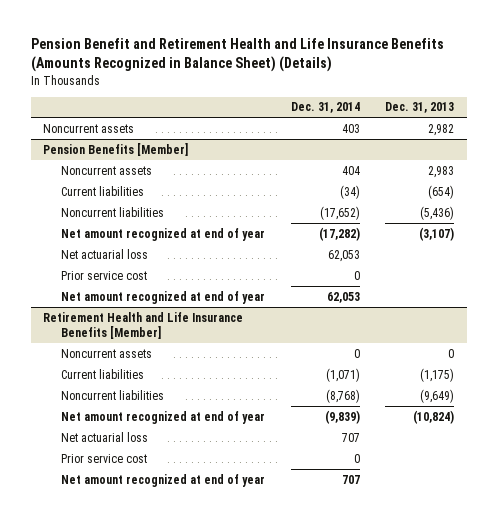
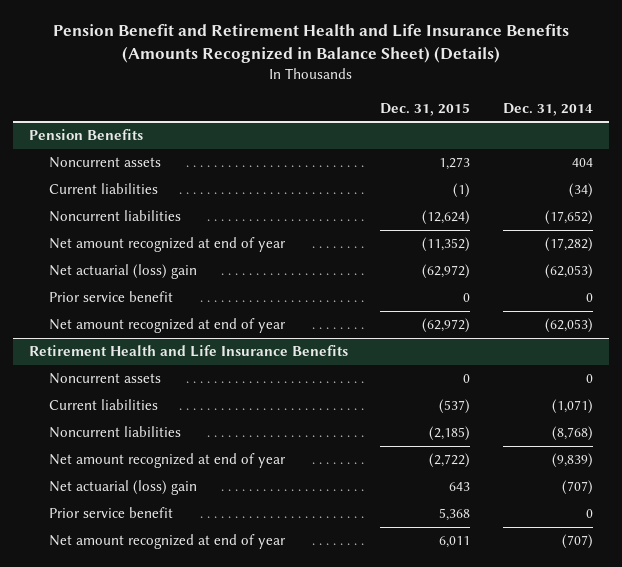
[385,102,455,114] Dec. 31, 2013 -> none
none -> [380,102,471,116] Dec. 31, 2015
[43,123,135,133] Noncurrent assets -> none
[43,142,189,156] Pension Benefits [Member] -> [29,129,144,141] Pension Benefits
[61,248,149,259] Net actuarial loss -> [49,264,198,280] Net actuarial (loss) gain
[327,249,360,262] 62,053 -> [544,264,593,280] (62,053)
[61,270,148,280] Prior service cost -> [49,291,174,303] Prior service benefit
[326,291,360,303] 62,053 -> [544,318,593,334] (62,053)
[43,311,244,339] Retirement Health and Life Insurance Benefits [Member] -> [29,345,349,358] Retirement Health and Life Insurance Benefits
[61,431,149,442] Net actuarial loss -> [49,480,198,496] Net actuarial (loss) gain
[341,432,360,442] 707 -> [561,480,593,496] (707)
[61,453,148,463] Prior service cost -> [49,507,174,519] Prior service benefit
[341,474,360,484] 707 -> [561,534,593,550] (707)

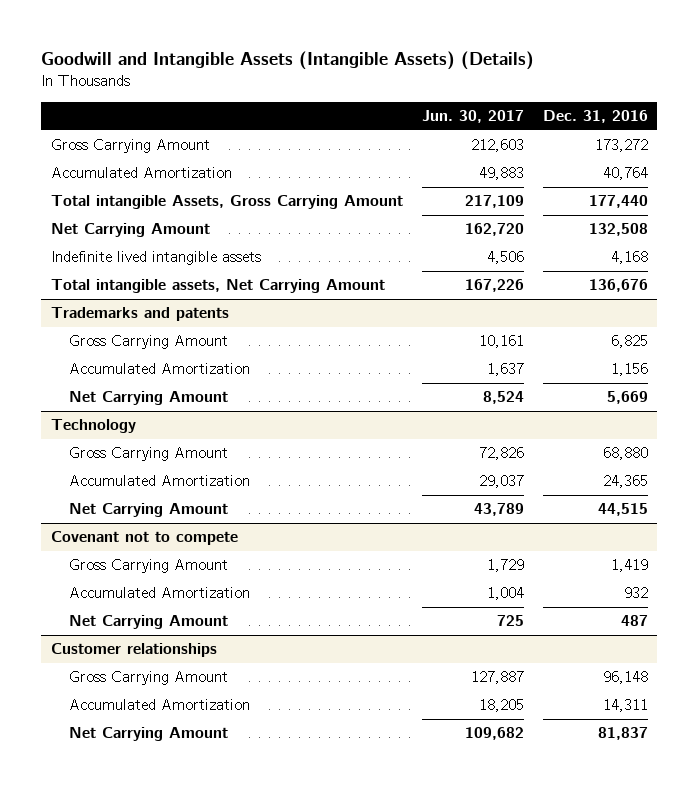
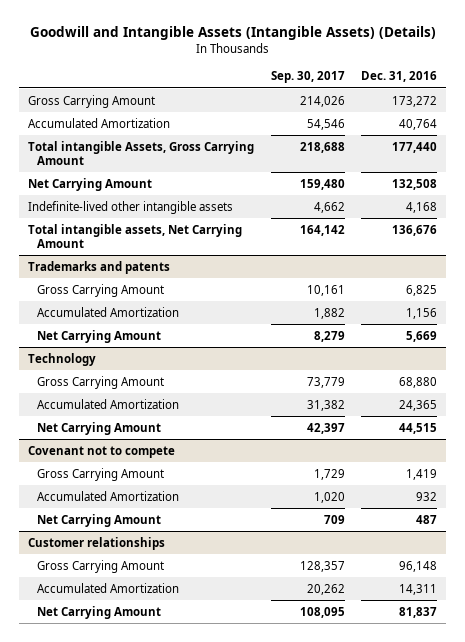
[421,110,524,124] Jun. 30, 2017 -> none
none -> [270,71,345,84] Sep. 30, 2017
[50,251,261,266] Indefinite lived intangible assets -> [27,200,233,214] Indefinite-lived other intangible assets

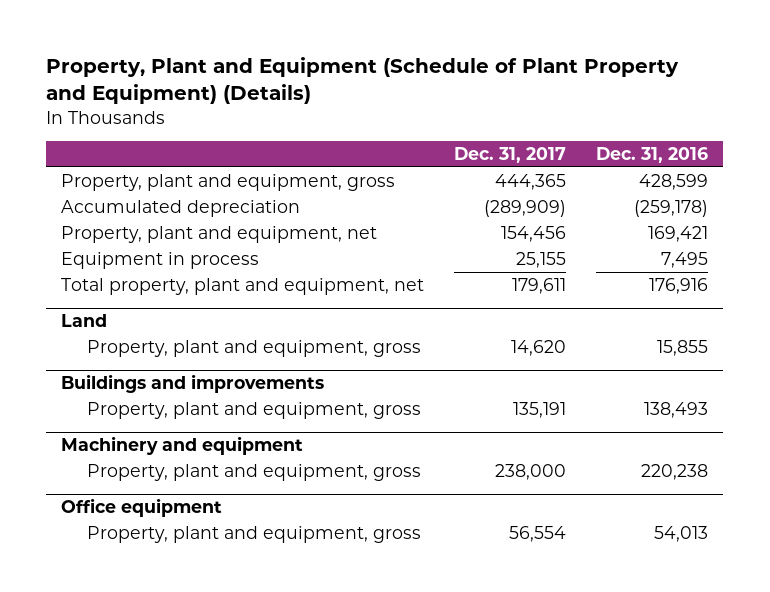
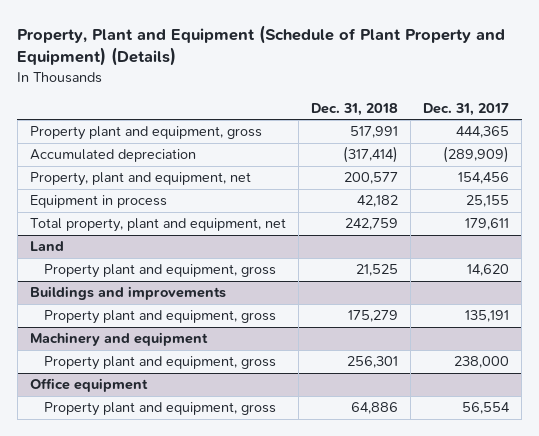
[596,147,709,164] Dec. 31, 2016 -> none
none -> [311,102,399,116] Dec. 31, 2018
[61,173,396,191] Property, plant and equipment, gross -> [29,126,262,141] Property plant and equipment, gross
[87,339,422,357] Property, plant and equipment, gross -> [43,264,276,279] Property plant and equipment, gross
[87,401,422,419] Property, plant and equipment, gross -> [43,310,276,325] Property plant and equipment, gross
[87,463,422,481] Property, plant and equipment, gross -> [43,356,276,371] Property plant and equipment, gross
[87,525,422,543] Property, plant and equipment, gross -> [43,402,276,417] Property plant and equipment, gross

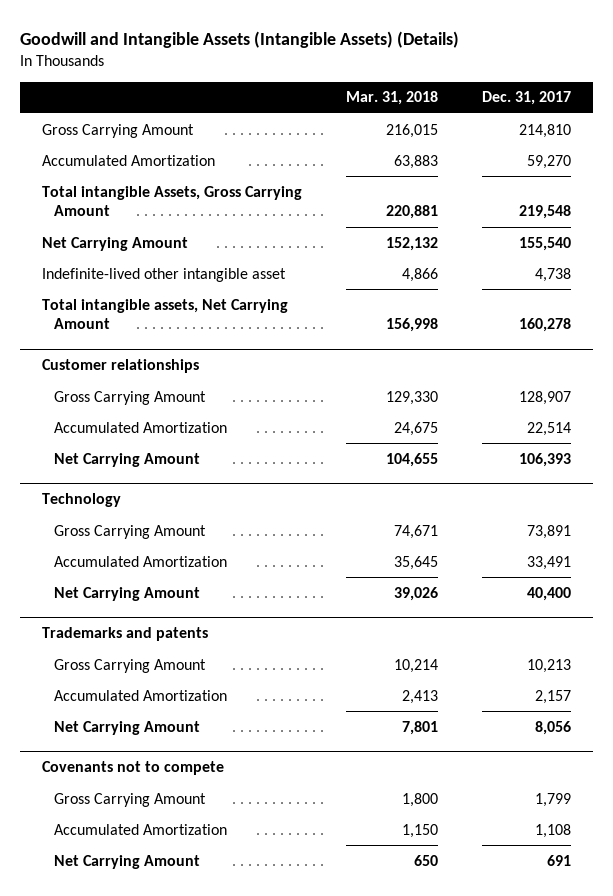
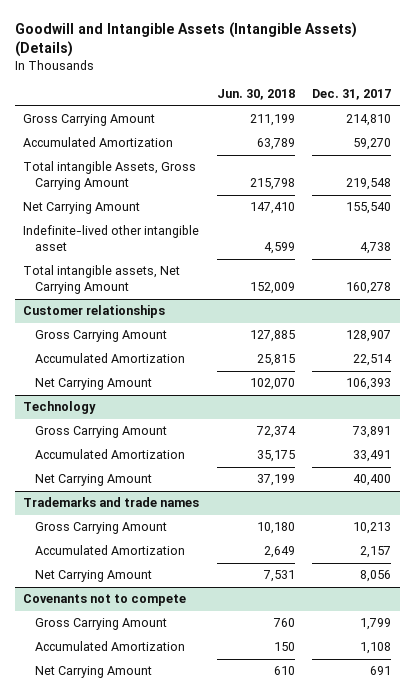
[346,91,439,106] Mar. 31, 2018 -> none
none -> [216,89,295,101] Jun. 30, 2018
[42,627,209,642] Trademarks and patents -> [23,497,200,508] Trademarks and trade names

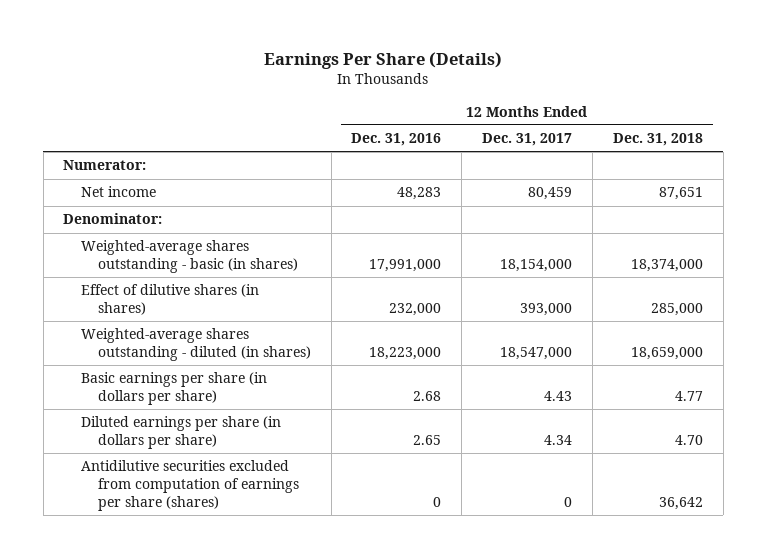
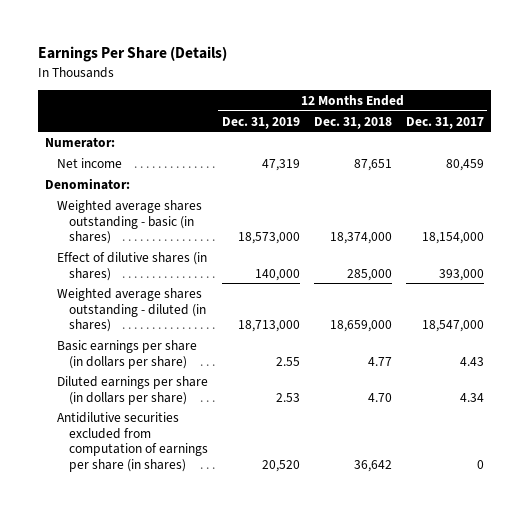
[351,133,442,147] Dec. 31, 2016 -> none
none -> [221,116,300,129] Dec. 31, 2019
[80,240,298,274] Weighted-average shares outstanding - basic (in shares) -> [56,199,202,245] Weighted average shares outstanding - basic (in shares)
[80,328,311,362] Weighted-average shares outstanding - diluted (in shares) -> [56,287,206,333] Weighted average shares outstanding - diluted (in shares)
[80,460,299,512] Antidilutive securities excluded from computation of earnings per share (shares) -> [56,411,208,473] Antidilutive securities excluded from computation of earnings per share (in shares)

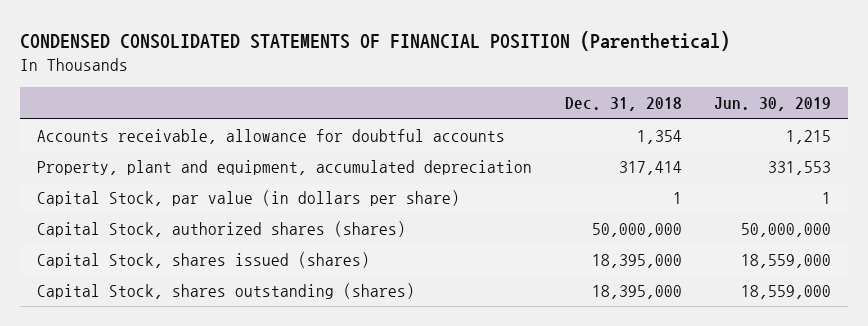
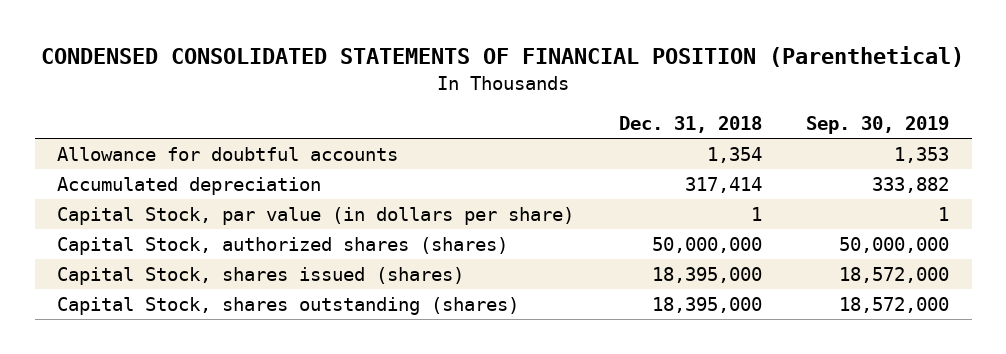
[714,97,832,112] Jun. 30, 2019 -> none
none -> [806,116,950,135] Sep. 30, 2019
[36,129,505,145] Accounts receivable, allowance for doubtful accounts -> [57,146,399,161] Allowance for doubtful accounts
[36,160,532,176] Property, plant and equipment, accumulated depreciation -> [57,176,322,195] Accumulated depreciation

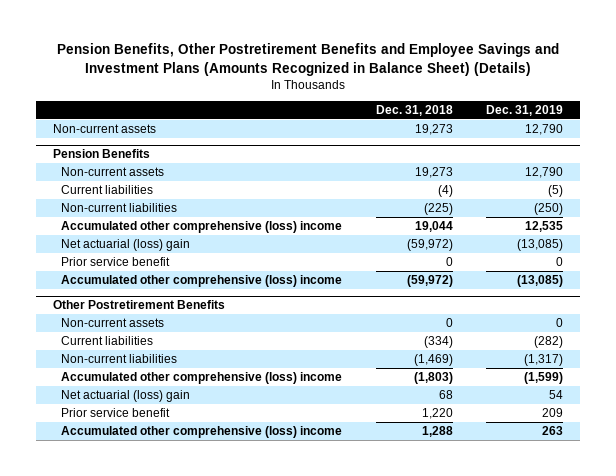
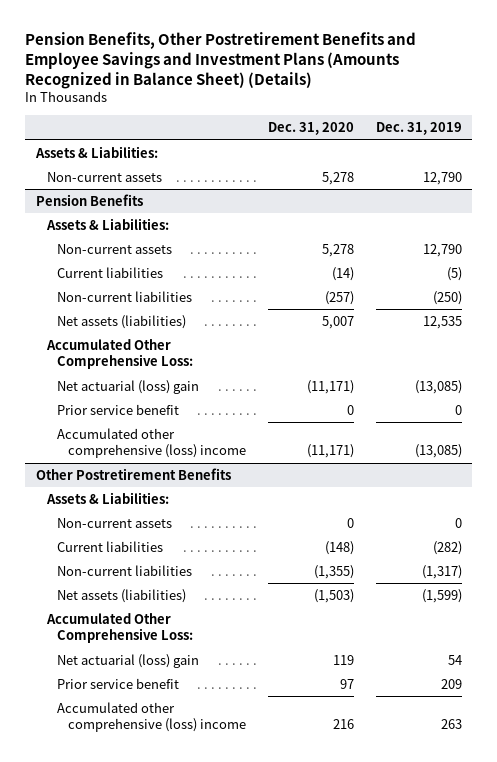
[375,104,453,116] Dec. 31, 2018 -> none
none -> [267,122,354,136] Dec. 31, 2020
none -> [34,145,158,158] Assets & Liabilities:
none -> [45,217,169,230] Assets & Liabilities:
[61,221,343,234] Accumulated other comprehensive (loss) income -> [57,314,187,329] Net assets (liabilities)
none -> [45,338,194,370] Accumulated Other Comprehensive Loss:
none -> [45,491,169,504] Assets & Liabilities:
[61,372,343,385] Accumulated other comprehensive (loss) income -> [57,588,187,603] Net assets (liabilities)
none -> [45,612,194,644] Accumulated Other Comprehensive Loss:

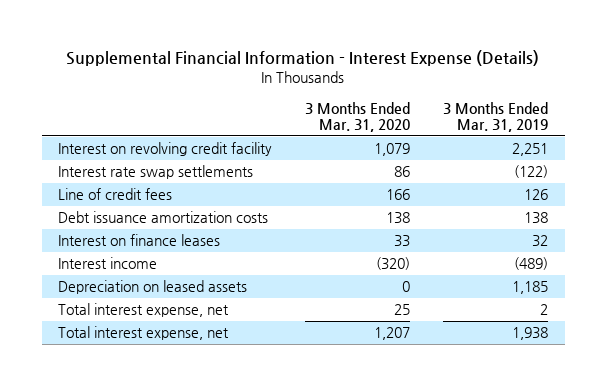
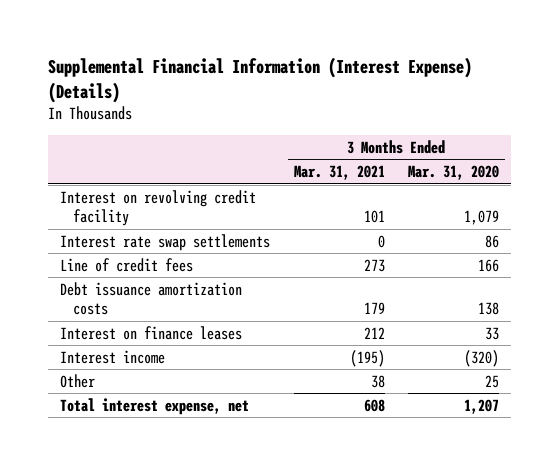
[66,50,540,67] Supplemental Financial Information - Interest Expense (Details) -> [48,57,473,103] Supplemental Financial Information (Interest Expense) (Details)
[443,101,549,133] 3 Months Ended Mar. 31, 2019 -> none
none -> [293,165,385,181] Mar. 31, 2021
[58,280,248,295] Depreciation on leased assets -> none
[58,303,230,318] Total interest expense, net -> [60,373,96,388] Other

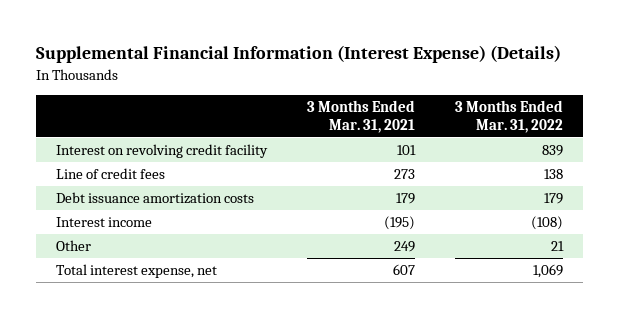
[408,165,500,181] Mar. 31, 2020 -> none
none -> [454,99,563,133] 3 Months Ended Mar. 31, 2022
[60,233,271,251] Interest rate swap settlements -> none
[60,325,243,340] Interest on finance leases -> none
[370,374,385,388] 38 -> [393,241,415,253] 249
[363,398,385,412] 608 -> [392,264,415,276] 607

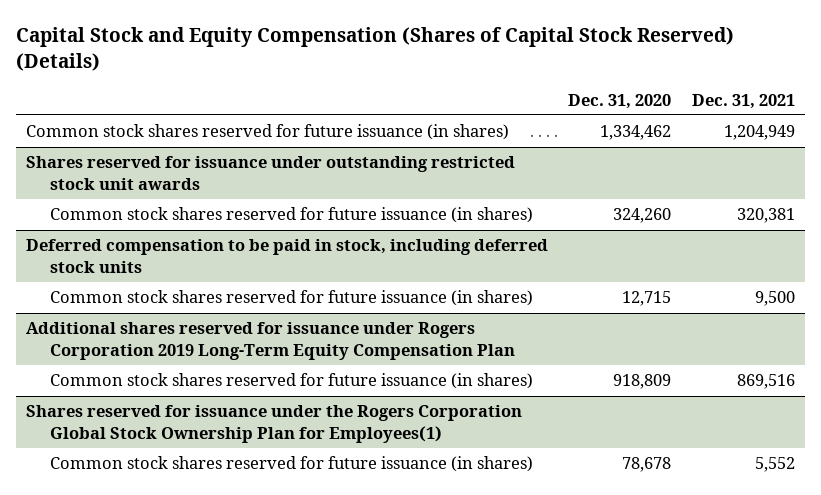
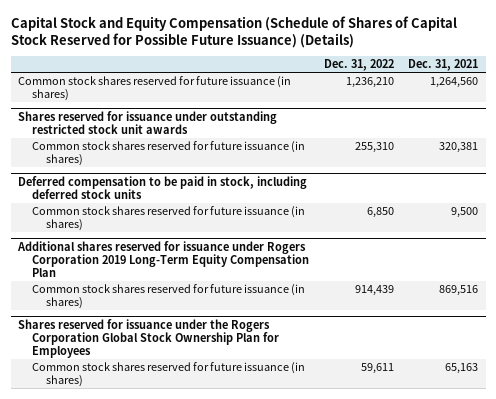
[15,26,734,71] Capital Stock and Equity Compensation (Shares of Capital Stock Reserved) (Details) -> [10,15,457,49] Capital Stock and Equity Compensation (Schedule of Shares of Capital Stock Reserved for Possible Future Issuance) (Details)
[568,93,672,109] Dec. 31, 2020 -> none
none -> [323,59,394,72] Dec. 31, 2022
[723,125,795,141] 1,204,949 -> [430,77,479,89] 1,264,560
[26,405,523,443] Shares reserved for issuance under the Rogers Corporation Global Stock Ownership Plan for Employees(1) -> [17,318,280,358] Shares reserved for issuance under the Rogers Corporation Global Stock Ownership Plan for Employees
[754,457,795,473] 5,552 -> [445,363,479,375] 65,163

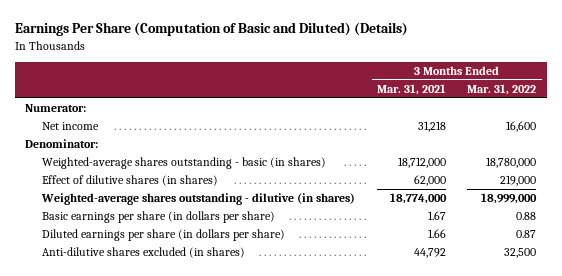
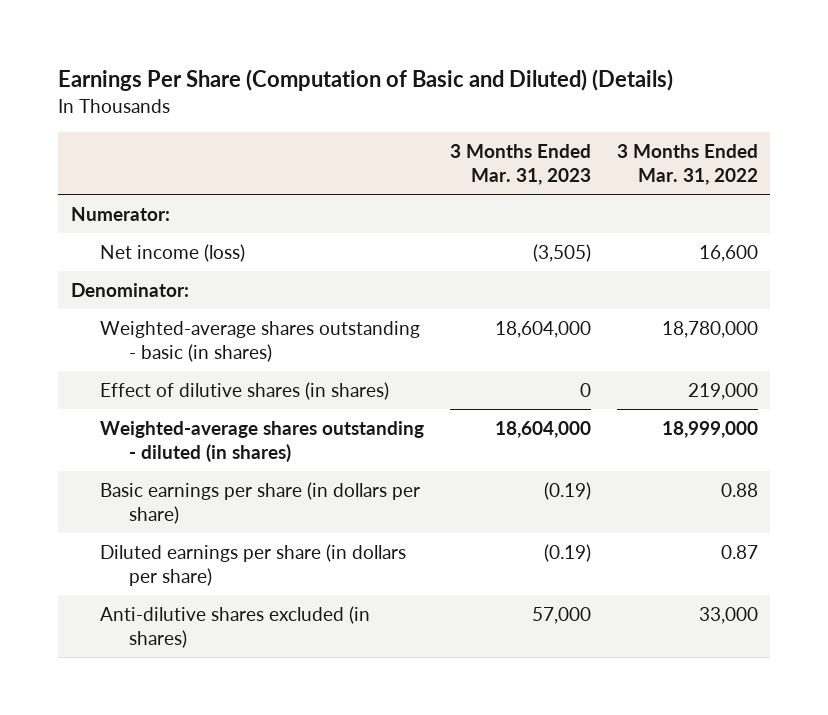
[376,84,446,96] Mar. 31, 2021 -> none
none -> [449,143,591,185] 3 Months Ended Mar. 31, 2023
[42,122,100,131] Net income -> [100,243,246,262] Net income (loss)
[41,193,356,206] Weighted-average shares outstanding - dilutive (in shares) -> [100,420,425,462] Weighted-average shares outstanding - diluted (in shares)
[504,248,537,259] 32,500 -> [698,606,758,624] 33,000

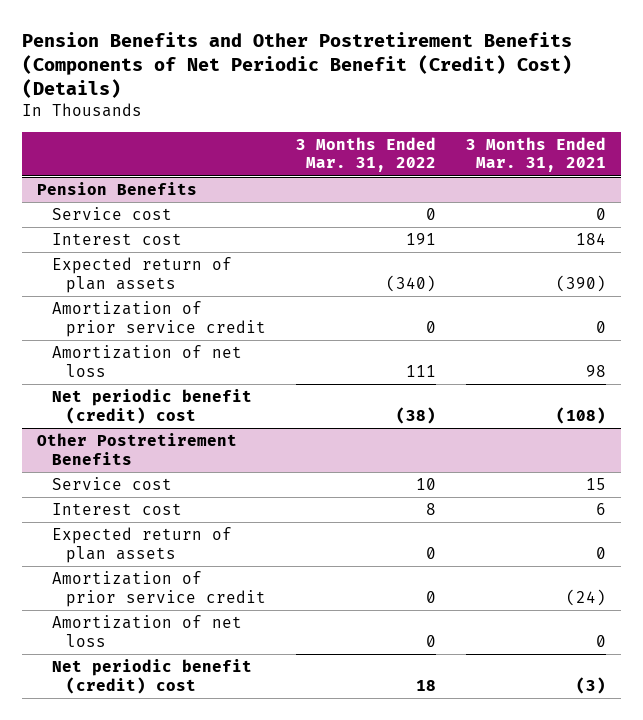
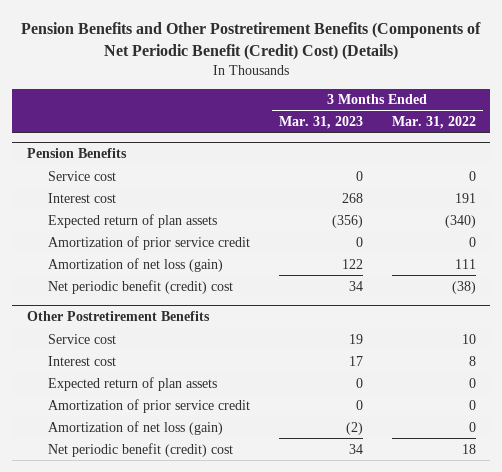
[465,136,606,173] 3 Months Ended Mar. 31, 2021 -> none
none -> [278,116,363,130] Mar. 31, 2023
[51,345,242,377] Amortization of net loss -> [48,257,224,272] Amortization of net loss (gain)
[51,615,242,647] Amortization of net loss -> [48,420,224,435] Amortization of net loss (gain)

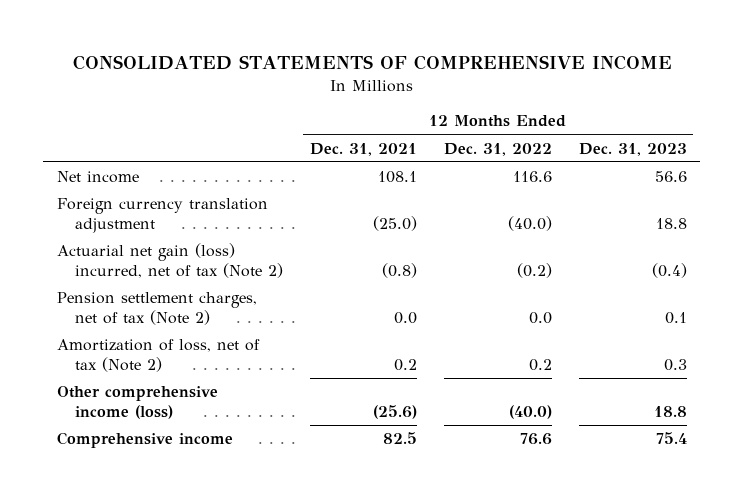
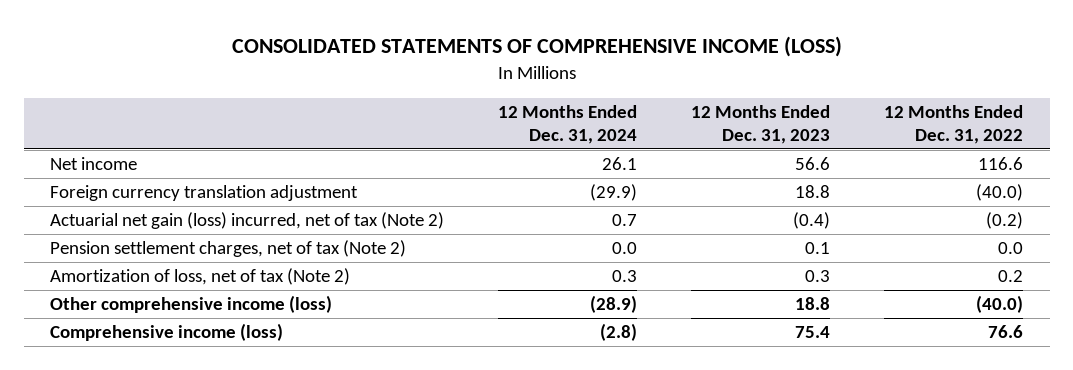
[72,54,672,70] CONSOLIDATED STATEMENTS OF COMPREHENSIVE INCOME -> [231,36,842,58] CONSOLIDATED STATEMENTS OF COMPREHENSIVE INCOME (LOSS)
[309,142,417,156] Dec. 31, 2021 -> none
none -> [498,104,638,144] 12 Months Ended Dec. 31, 2024
[56,432,233,449] Comprehensive income -> [50,323,284,342] Comprehensive income (loss)

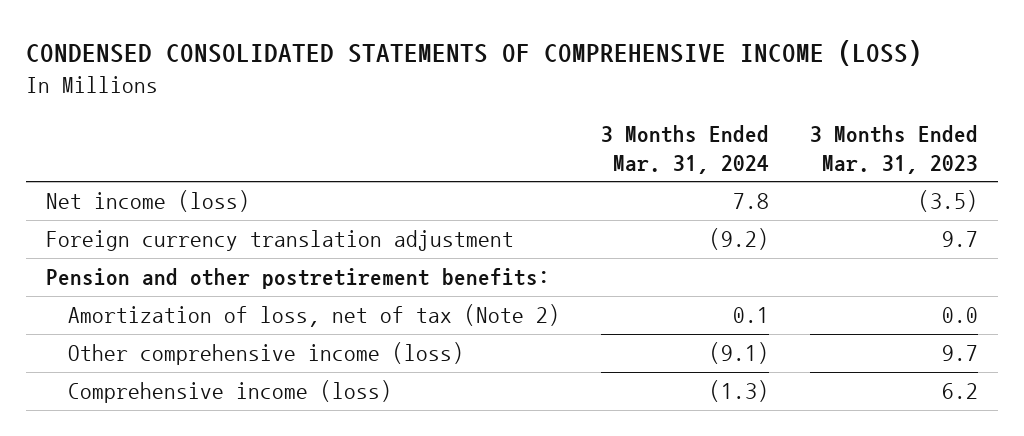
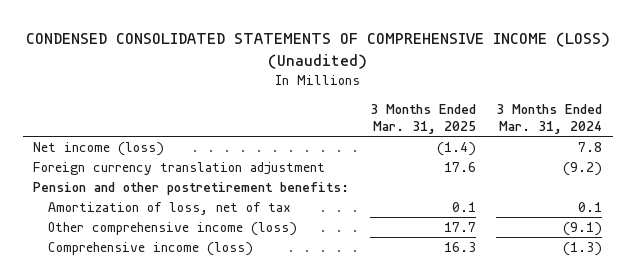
[25,40,922,67] CONDENSED CONSOLIDATED STATEMENTS OF COMPREHENSIVE INCOME (LOSS) -> [25,32,610,70] CONDENSED CONSOLIDATED STATEMENTS OF COMPREHENSIVE INCOME (LOSS) (Unaudited)
[809,125,978,174] 3 Months Ended Mar. 31, 2023 -> none
none -> [369,103,476,134] 3 Months Ended Mar. 31, 2025
[68,304,561,328] Amortization of loss, net of tax (Note 2) -> [48,202,292,216] Amortization of loss, net of tax

